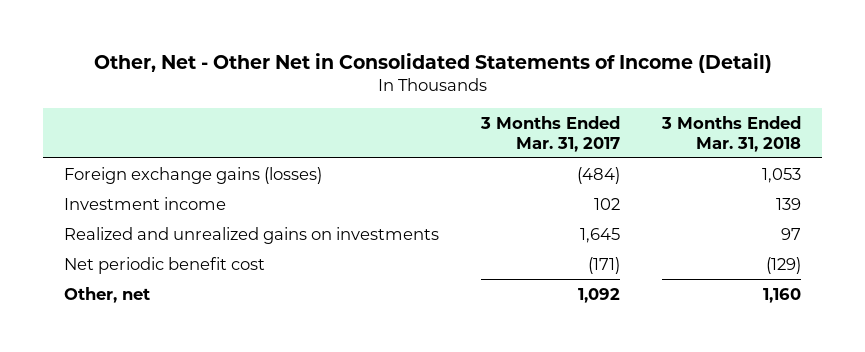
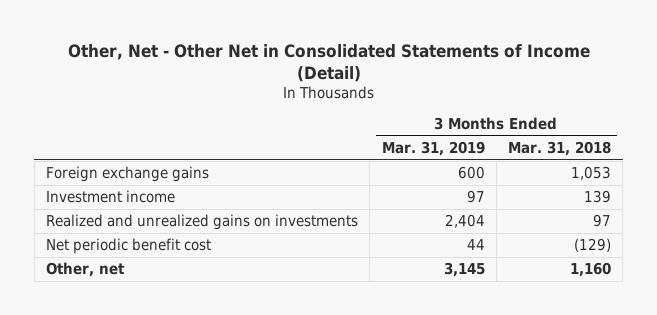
[480,115,621,152] 3 Months Ended Mar. 31, 2017 -> none
none -> [381,141,485,157] Mar. 31, 2019
[64,166,323,184] Foreign exchange gains (losses) -> [46,166,210,183] Foreign exchange gains

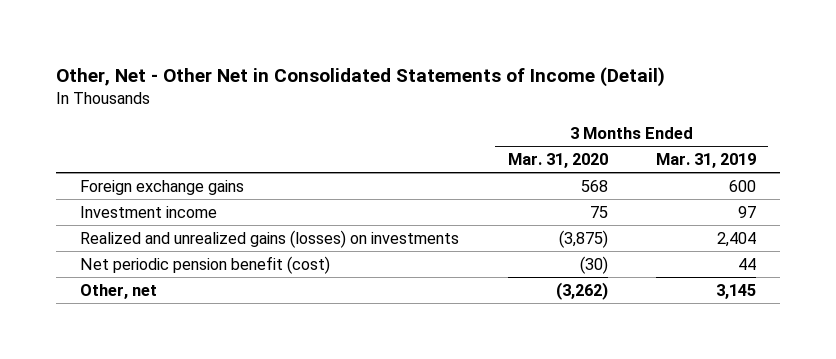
[508,141,612,157] Mar. 31, 2018 -> none
none -> [507,153,608,169] Mar. 31, 2020
[46,214,359,231] Realized and unrealized gains on investments -> [80,229,460,248] Realized and unrealized gains (losses) on investments
[46,238,212,255] Net periodic benefit cost -> [80,255,331,274] Net periodic pension benefit (cost)

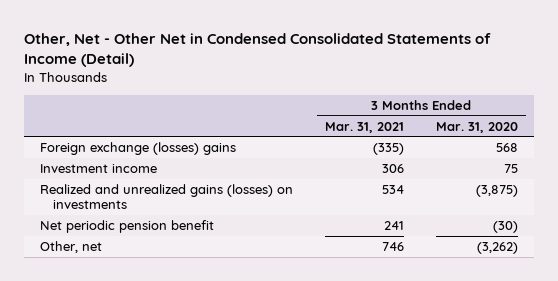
[56,66,666,87] Other, Net - Other Net in Consolidated Statements of Income (Detail) -> [24,33,492,68] Other, Net - Other Net in Condensed Consolidated Statements of Income (Detail)
[655,153,756,169] Mar. 31, 2019 -> none
none -> [324,121,404,133] Mar. 31, 2021
[80,179,245,195] Foreign exchange gains -> [40,141,237,155] Foreign exchange (losses) gains
[80,255,331,274] Net periodic pension benefit (cost) -> [40,219,215,233] Net periodic pension benefit

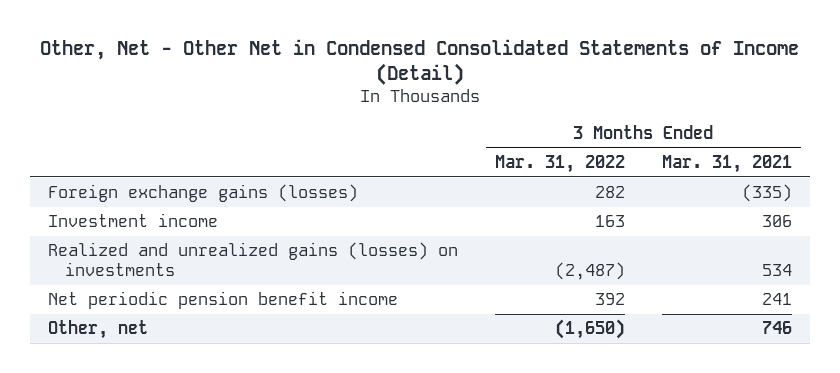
[435,121,518,133] Mar. 31, 2020 -> none
none -> [494,154,625,173] Mar. 31, 2022
[40,141,237,155] Foreign exchange (losses) gains -> [48,184,359,203] Foreign exchange gains (losses)
[40,219,215,233] Net periodic pension benefit -> [48,291,399,310] Net periodic pension benefit income

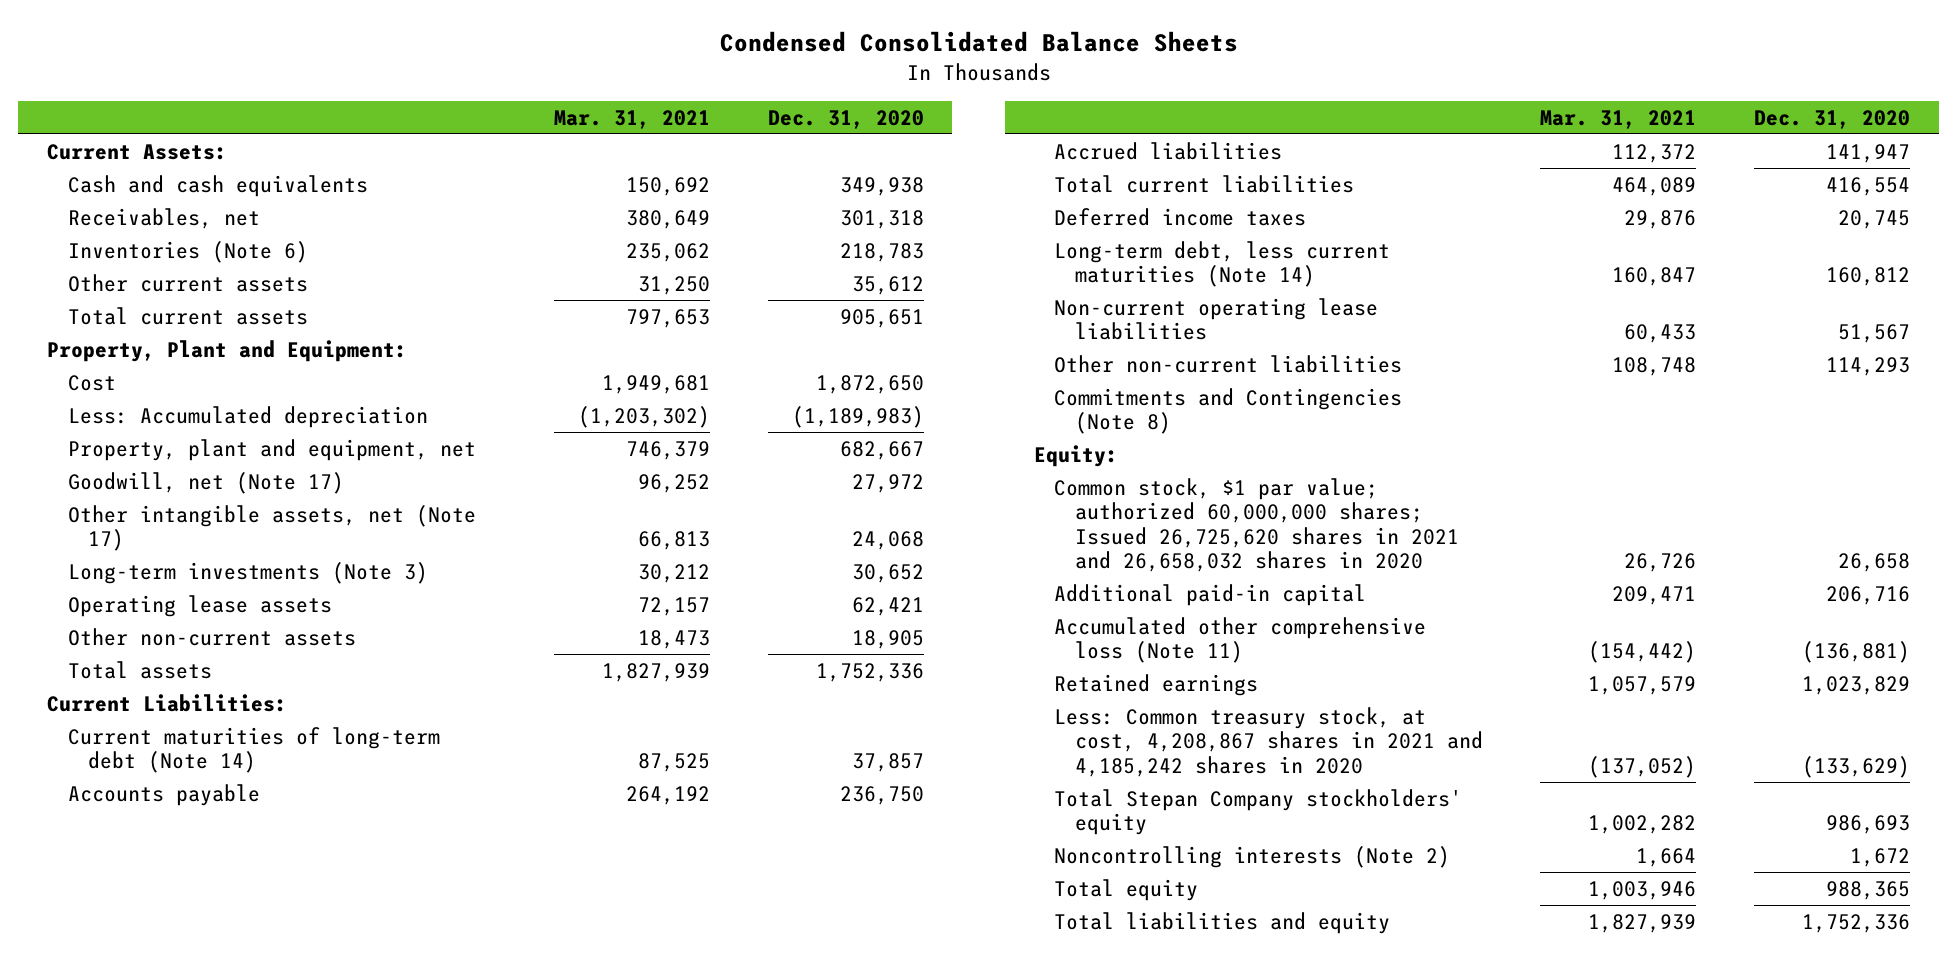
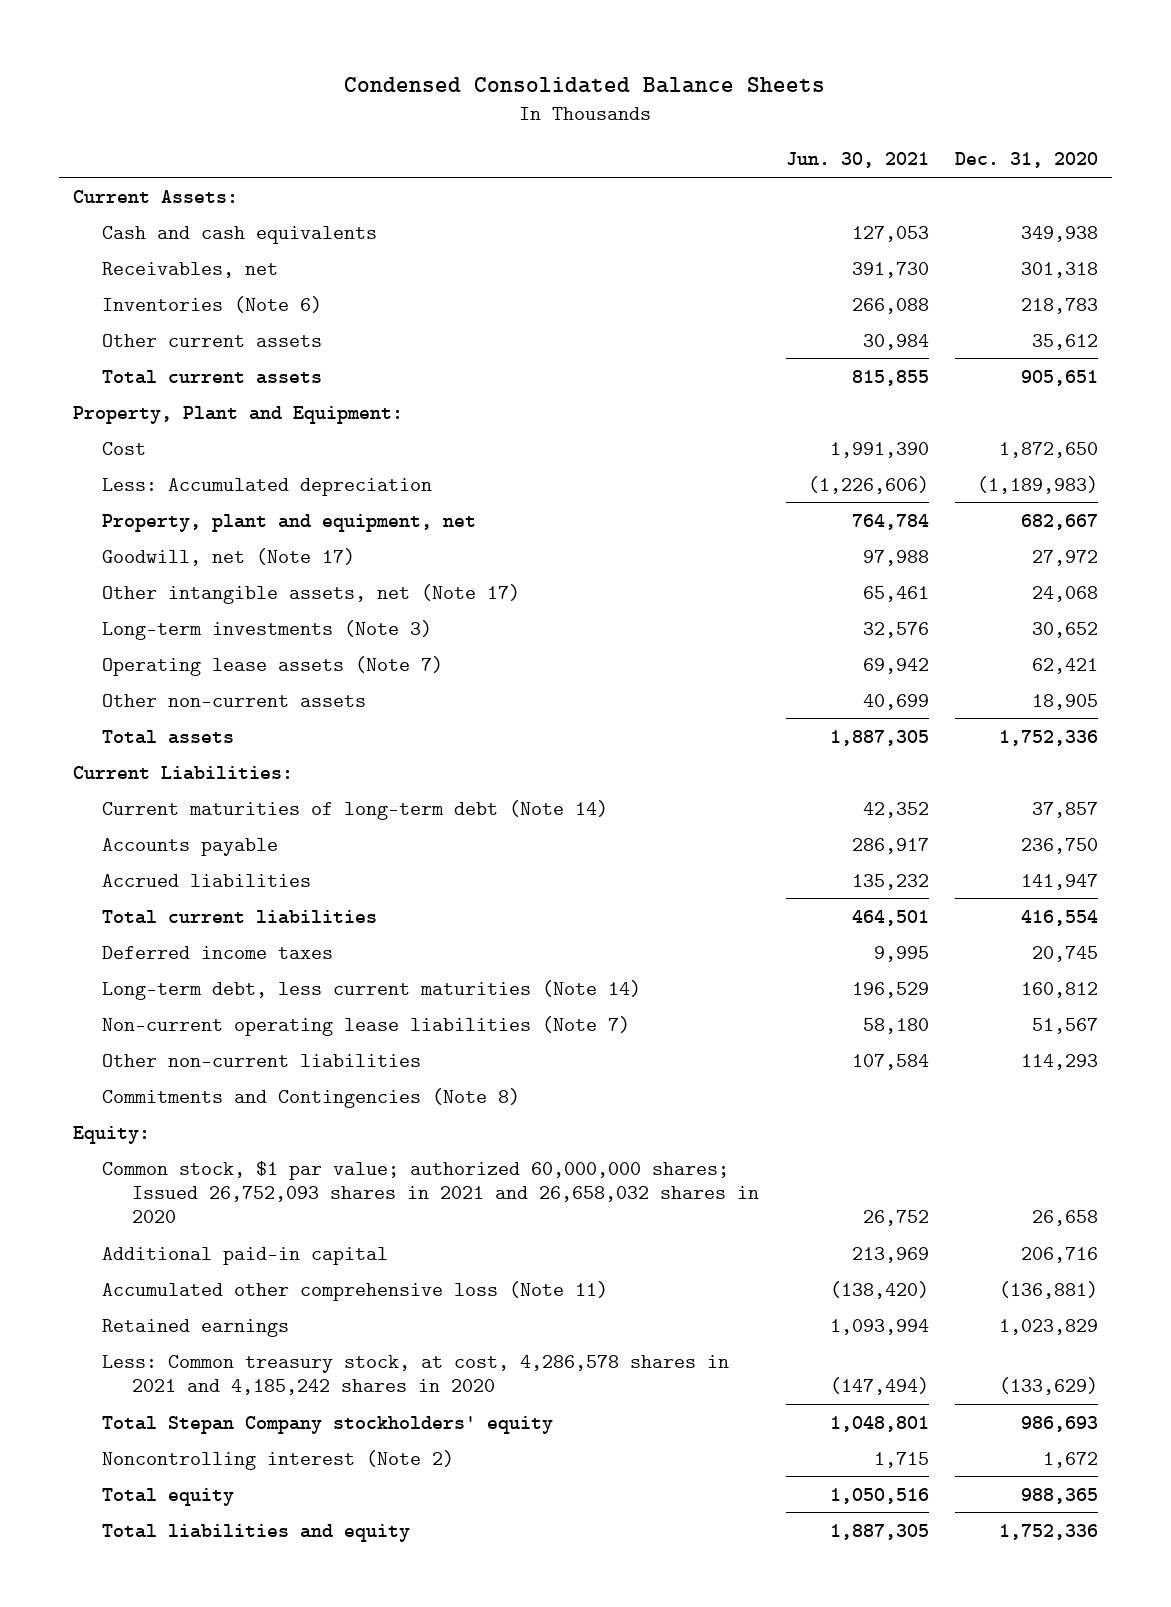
[553,109,710,129] Mar. 31, 2021 -> none
none -> [785,152,929,169] Jun. 30, 2021
[67,594,332,617] Operating lease assets -> [102,655,444,676] Operating lease assets (Note 7)
[1054,297,1379,341] Non-current operating lease liabilities -> [102,1015,631,1036] Non-current operating lease liabilities (Note 7)
[1054,477,1459,572] Common stock, $1 par value; authorized 60,000,000 shares; Issued 26,725,620 shares in 2021 and 26,658,032 shares in 2020 -> [102,1160,760,1224] Common stock, $1 par value; authorized 60,000,000 shares; Issued 26,752,093 shares in 2021 and 26,658,032 shares in 2020
[1054,706,1483,777] Less: Common treasury stock, at cost, 4,208,867 shares in 2021 and 4,185,242 shares in 2020 -> [102,1354,730,1395] Less: Common treasury stock, at cost, 4,286,578 shares in 2021 and 4,185,242 shares in 2020
[1054,845,1451,868] Noncontrolling interests (Note 2) -> [102,1449,455,1470] Noncontrolling interest (Note 2)

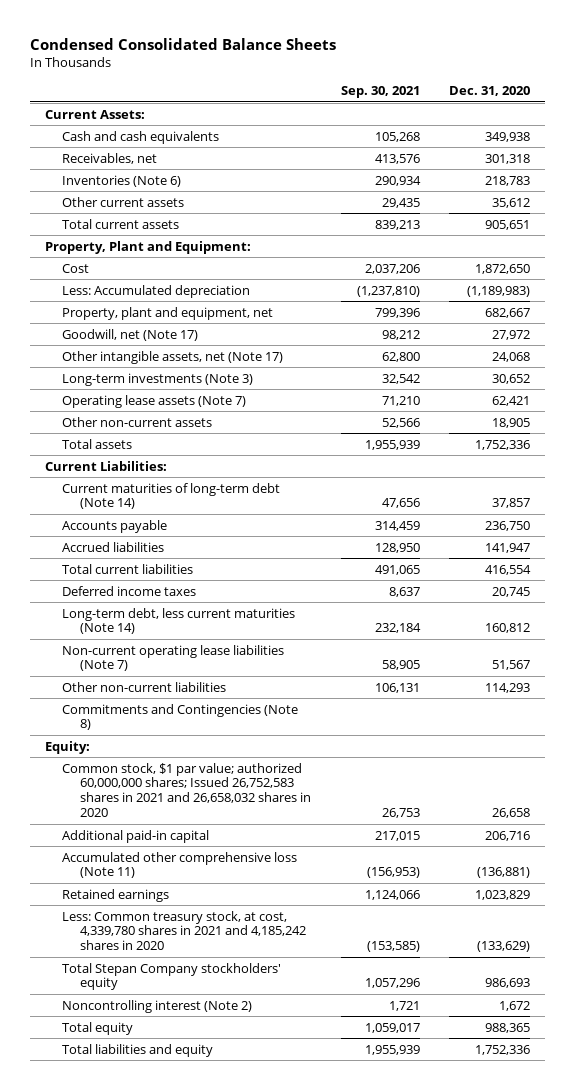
[785,152,929,169] Jun. 30, 2021 -> none
none -> [340,86,420,99] Sep. 30, 2021
[102,1160,760,1224] Common stock, $1 par value; authorized 60,000,000 shares; Issued 26,752,093 shares in 2021 and 26,658,032 shares in 2020 -> [62,762,312,818] Common stock, $1 par value; authorized 60,000,000 shares; Issued 26,752,583 shares in 2021 and 26,658,032 shares in 2020
[102,1354,730,1395] Less: Common treasury stock, at cost, 4,286,578 shares in 2021 and 4,185,242 shares in 2020 -> [62,910,307,951] Less: Common treasury stock, at cost, 4,339,780 shares in 2021 and 4,185,242 shares in 2020

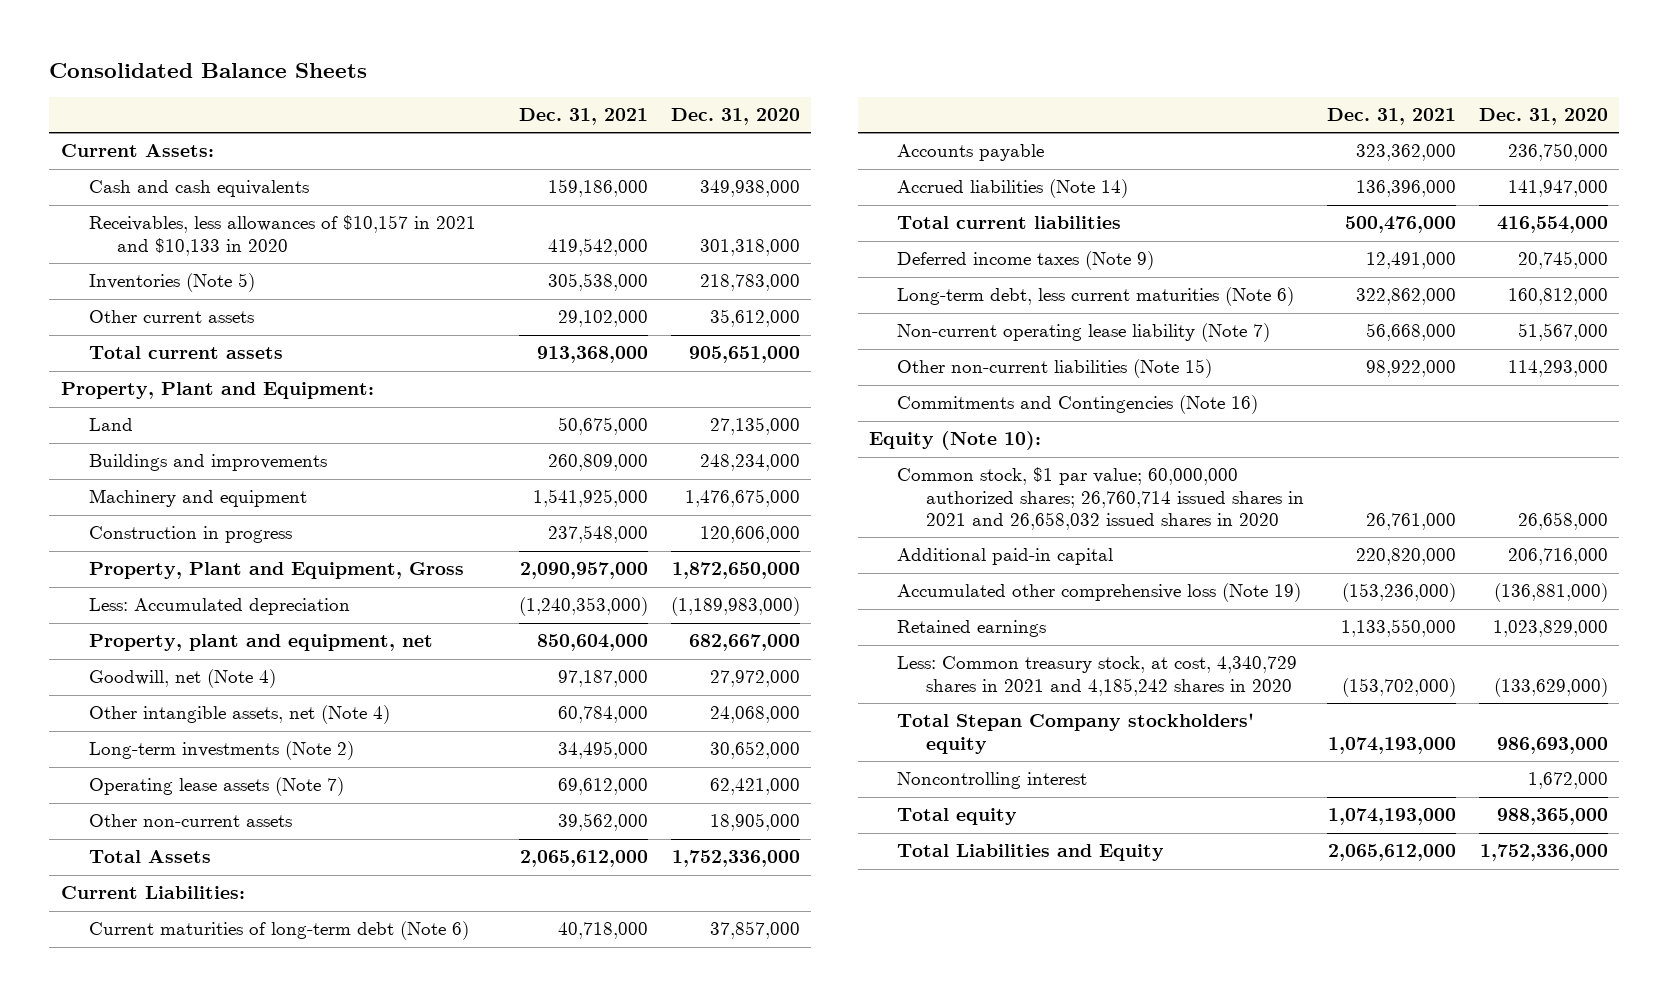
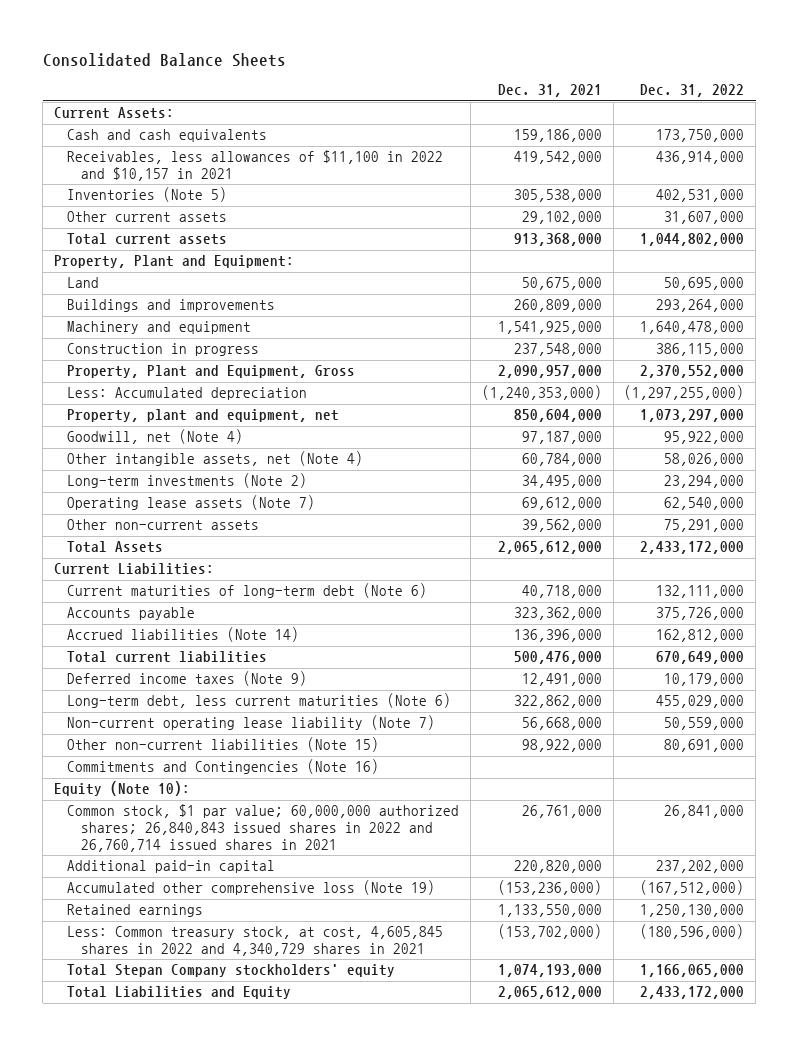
[670,107,800,125] Dec. 31, 2020 -> none
none -> [640,84,745,98] Dec. 31, 2022
[89,215,477,256] Receivables, less allowances of $10,157 in 2021 and $10,133 in 2020 -> [67,150,444,182] Receivables, less allowances of $11,100 in 2022 and $10,157 in 2021
[897,467,1304,530] Common stock, $1 par value; 60,000,000 authorized shares; 26,760,714 issued shares in 2021 and 26,658,032 issued shares in 2020 -> [67,804,460,852] Common stock, $1 par value; 60,000,000 authorized shares; 26,840,843 issued shares in 2022 and 26,760,714 issued shares in 2021
[897,656,1298,696] Less: Common treasury stock, at cost, 4,340,729 shares in 2021 and 4,185,242 shares in 2020 -> [67,926,444,957] Less: Common treasury stock, at cost, 4,605,845 shares in 2022 and 4,340,729 shares in 2021
[897,772,1088,790] Noncontrolling interest -> none
[897,808,1018,826] Total equity -> none

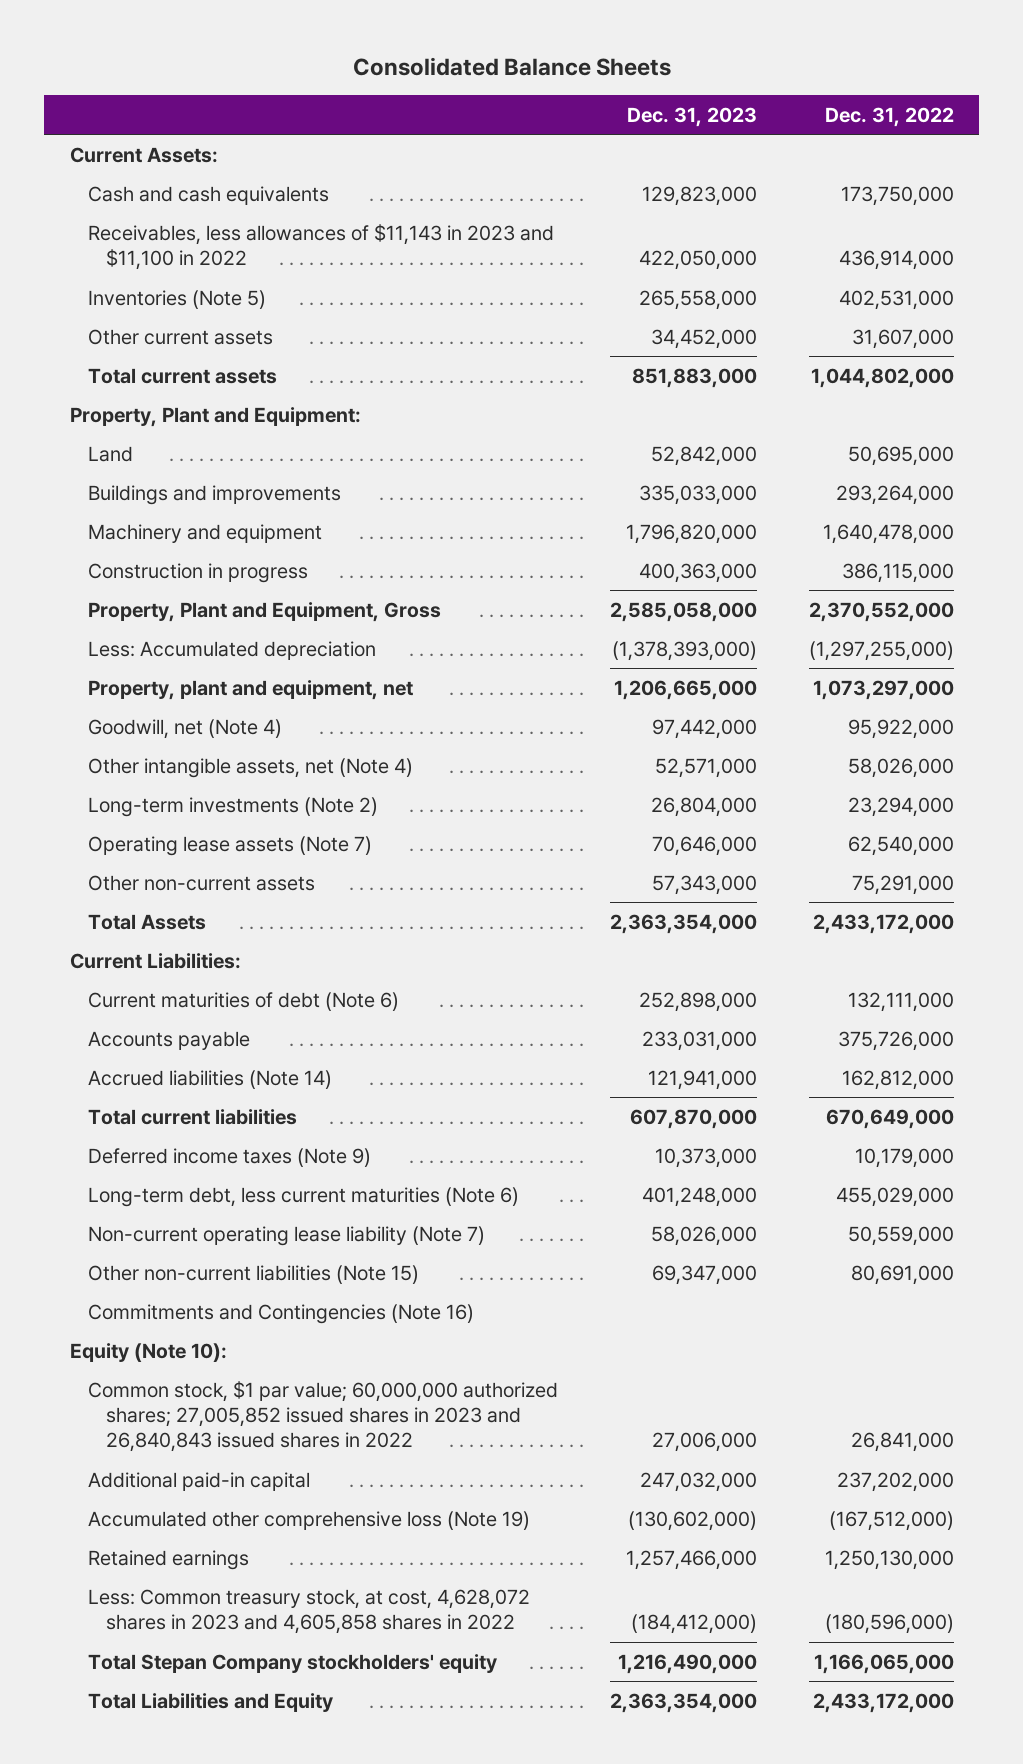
[497,84,602,98] Dec. 31, 2021 -> none
none -> [626,106,757,127] Dec. 31, 2023
[67,150,444,182] Receivables, less allowances of $11,100 in 2022 and $10,157 in 2021 -> [87,223,554,270] Receivables, less allowances of $11,143 in 2023 and $11,100 in 2022
[67,583,428,599] Current maturities of long-term debt (Note 6) -> [87,991,399,1011] Current maturities of debt (Note 6)
[67,804,460,852] Common stock, $1 par value; 60,000,000 authorized shares; 26,840,843 issued shares in 2022 and 26,760,714 issued shares in 2021 -> [87,1380,558,1453] Common stock, $1 par value; 60,000,000 authorized shares; 27,005,852 issued shares in 2023 and 26,840,843 issued shares in 2022
[67,926,444,957] Less: Common treasury stock, at cost, 4,605,845 shares in 2022 and 4,340,729 shares in 2021 -> [87,1588,530,1634] Less: Common treasury stock, at cost, 4,628,072 shares in 2023 and 4,605,858 shares in 2022

